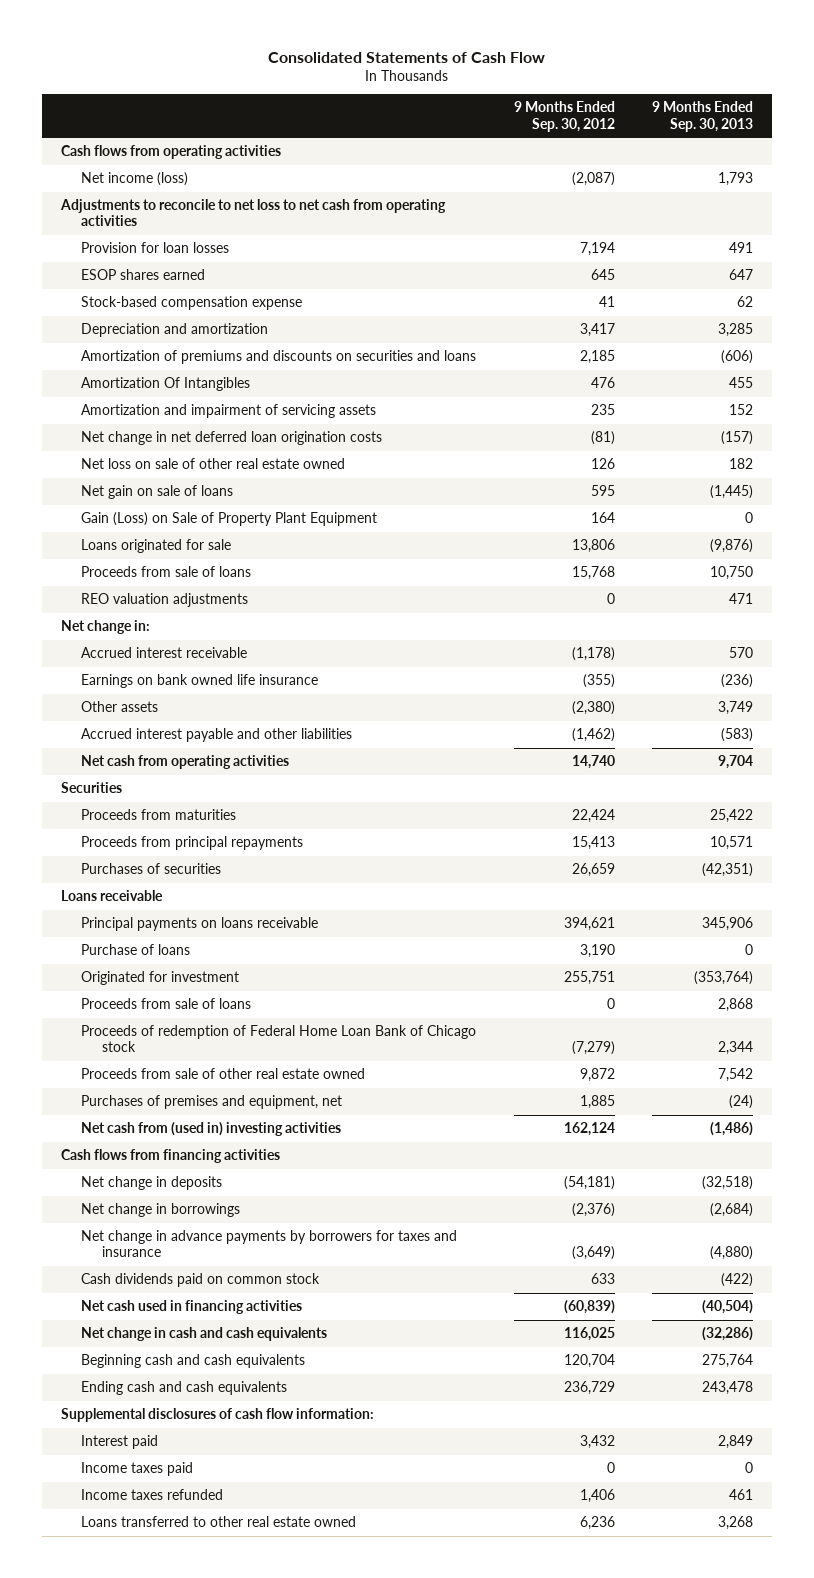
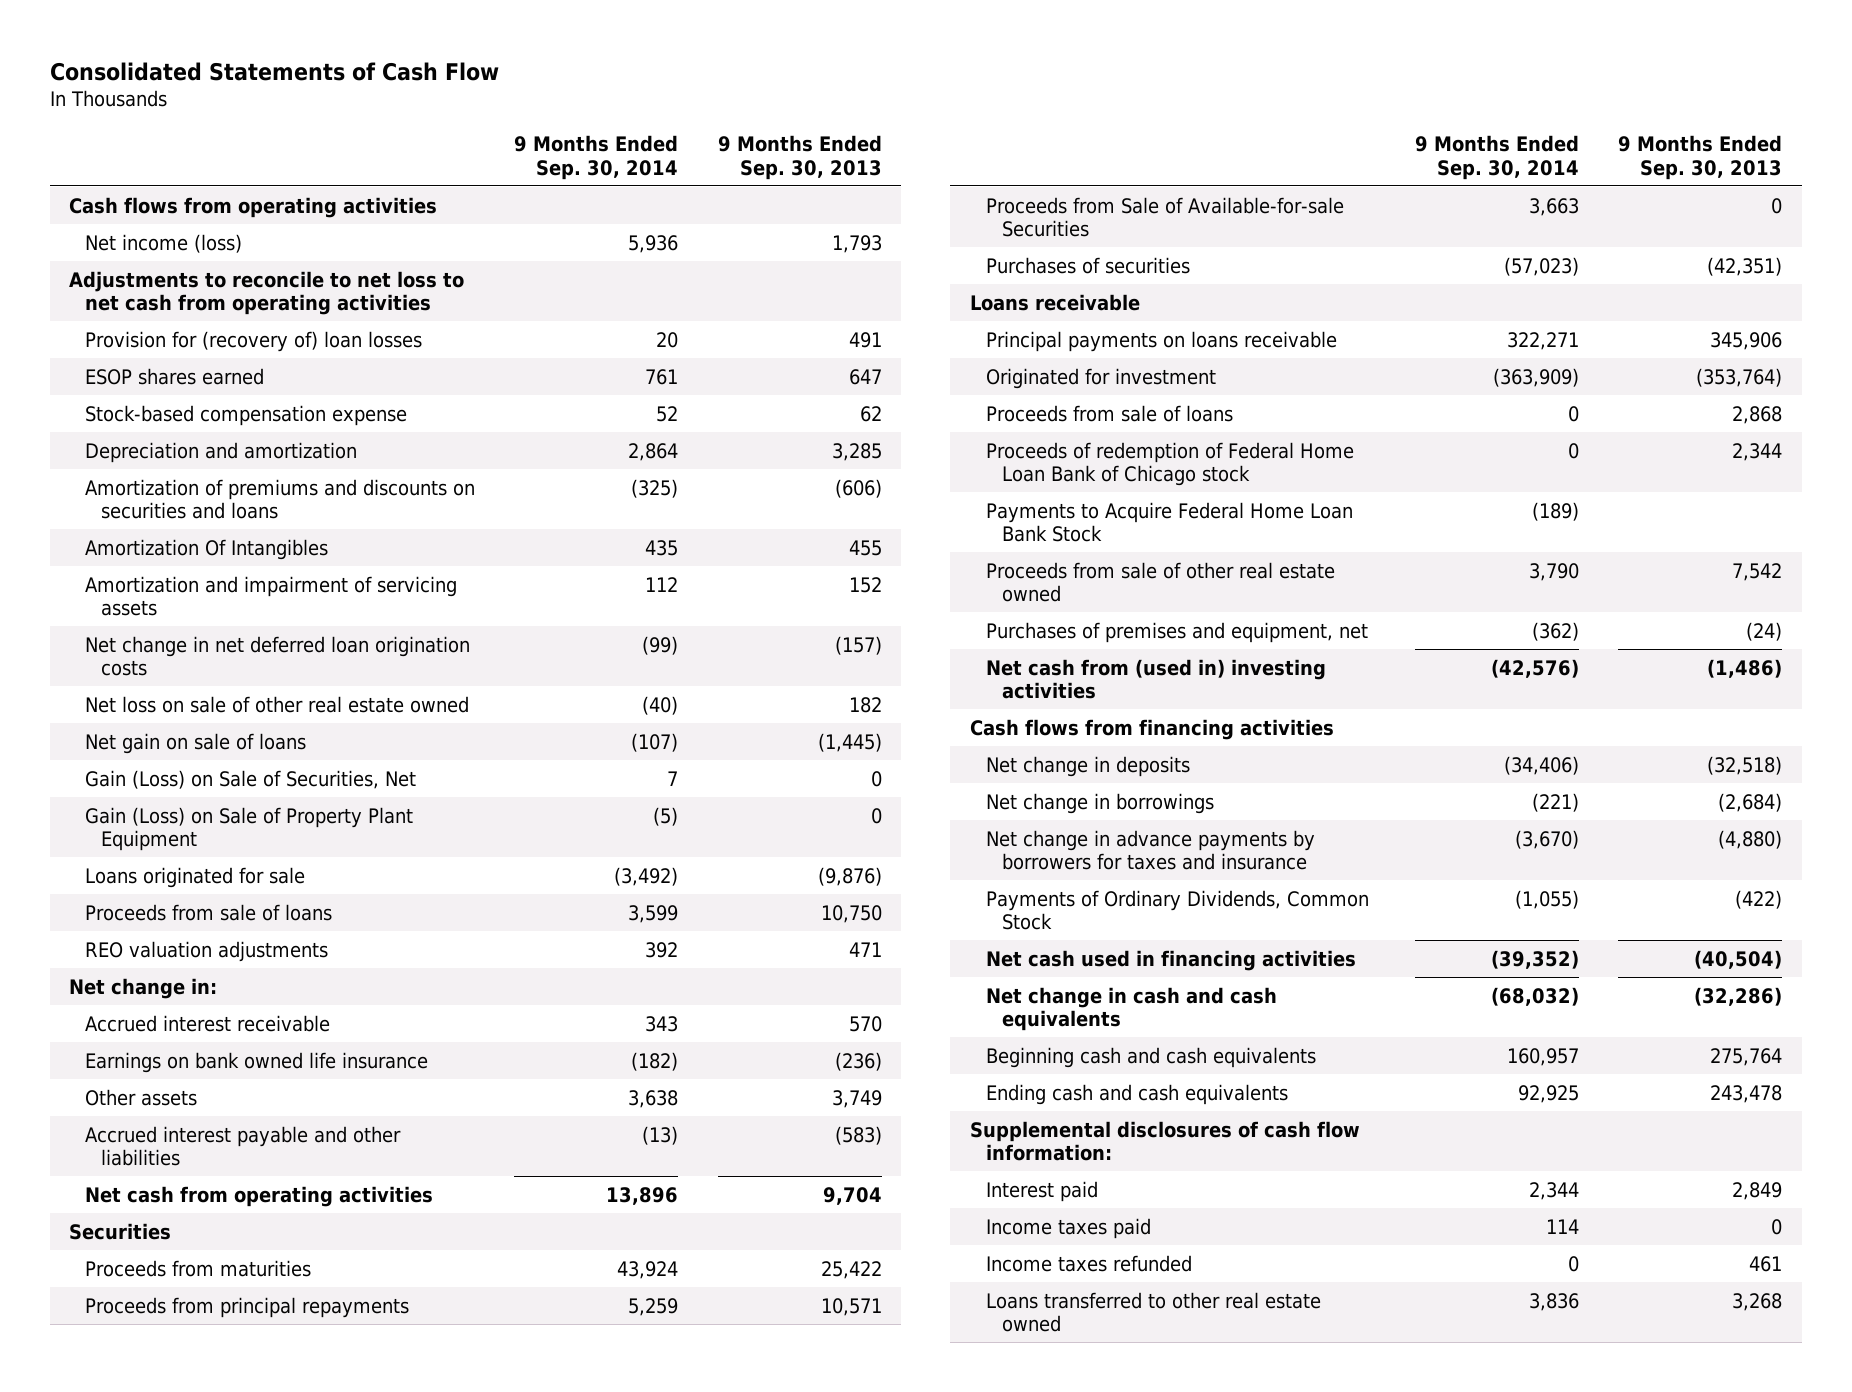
[513,101,615,132] 9 Months Ended Sep. 30, 2012 -> none
none -> [514,135,679,180] 9 Months Ended Sep. 30, 2014
[81,242,230,254] Provision for loan losses -> [85,330,423,352] Provision for (recovery of) loan losses
none -> [85,769,417,789] Gain (Loss) on Sale of Securities, Net
none -> [985,196,1344,237] Proceeds from Sale of Available-for-sale Securities
[81,944,191,956] Purchase of loans -> none
none -> [985,501,1353,542] Payments to Acquire Federal Home Loan Bank Stock
[81,1273,321,1288] Cash dividends paid on common stock -> [985,889,1369,930] Payments of Ordinary Dividends, Common Stock

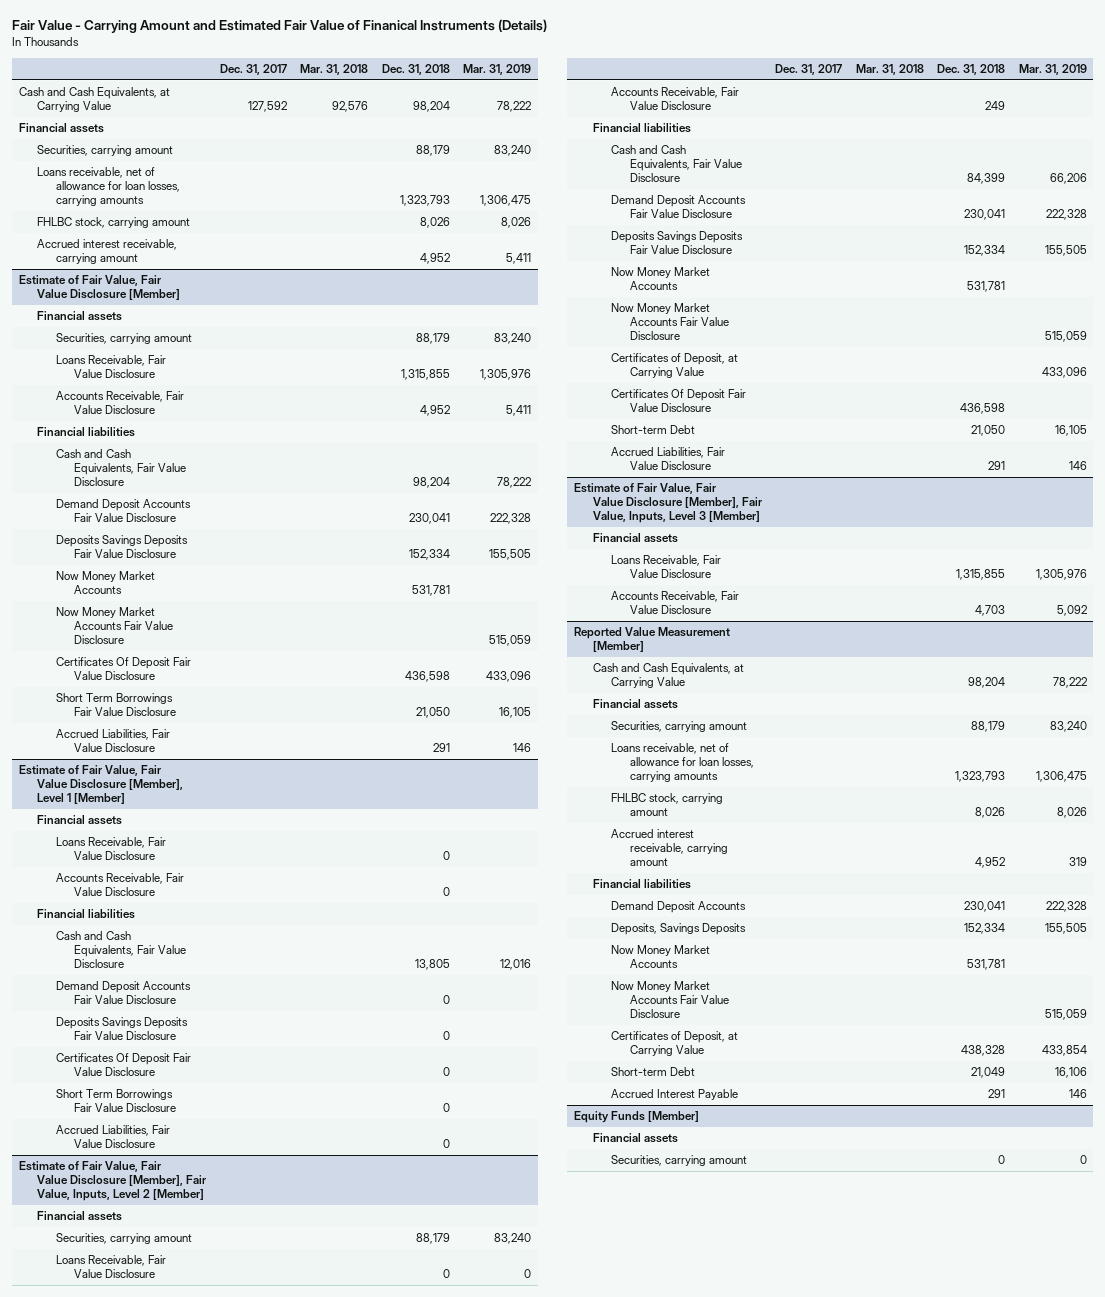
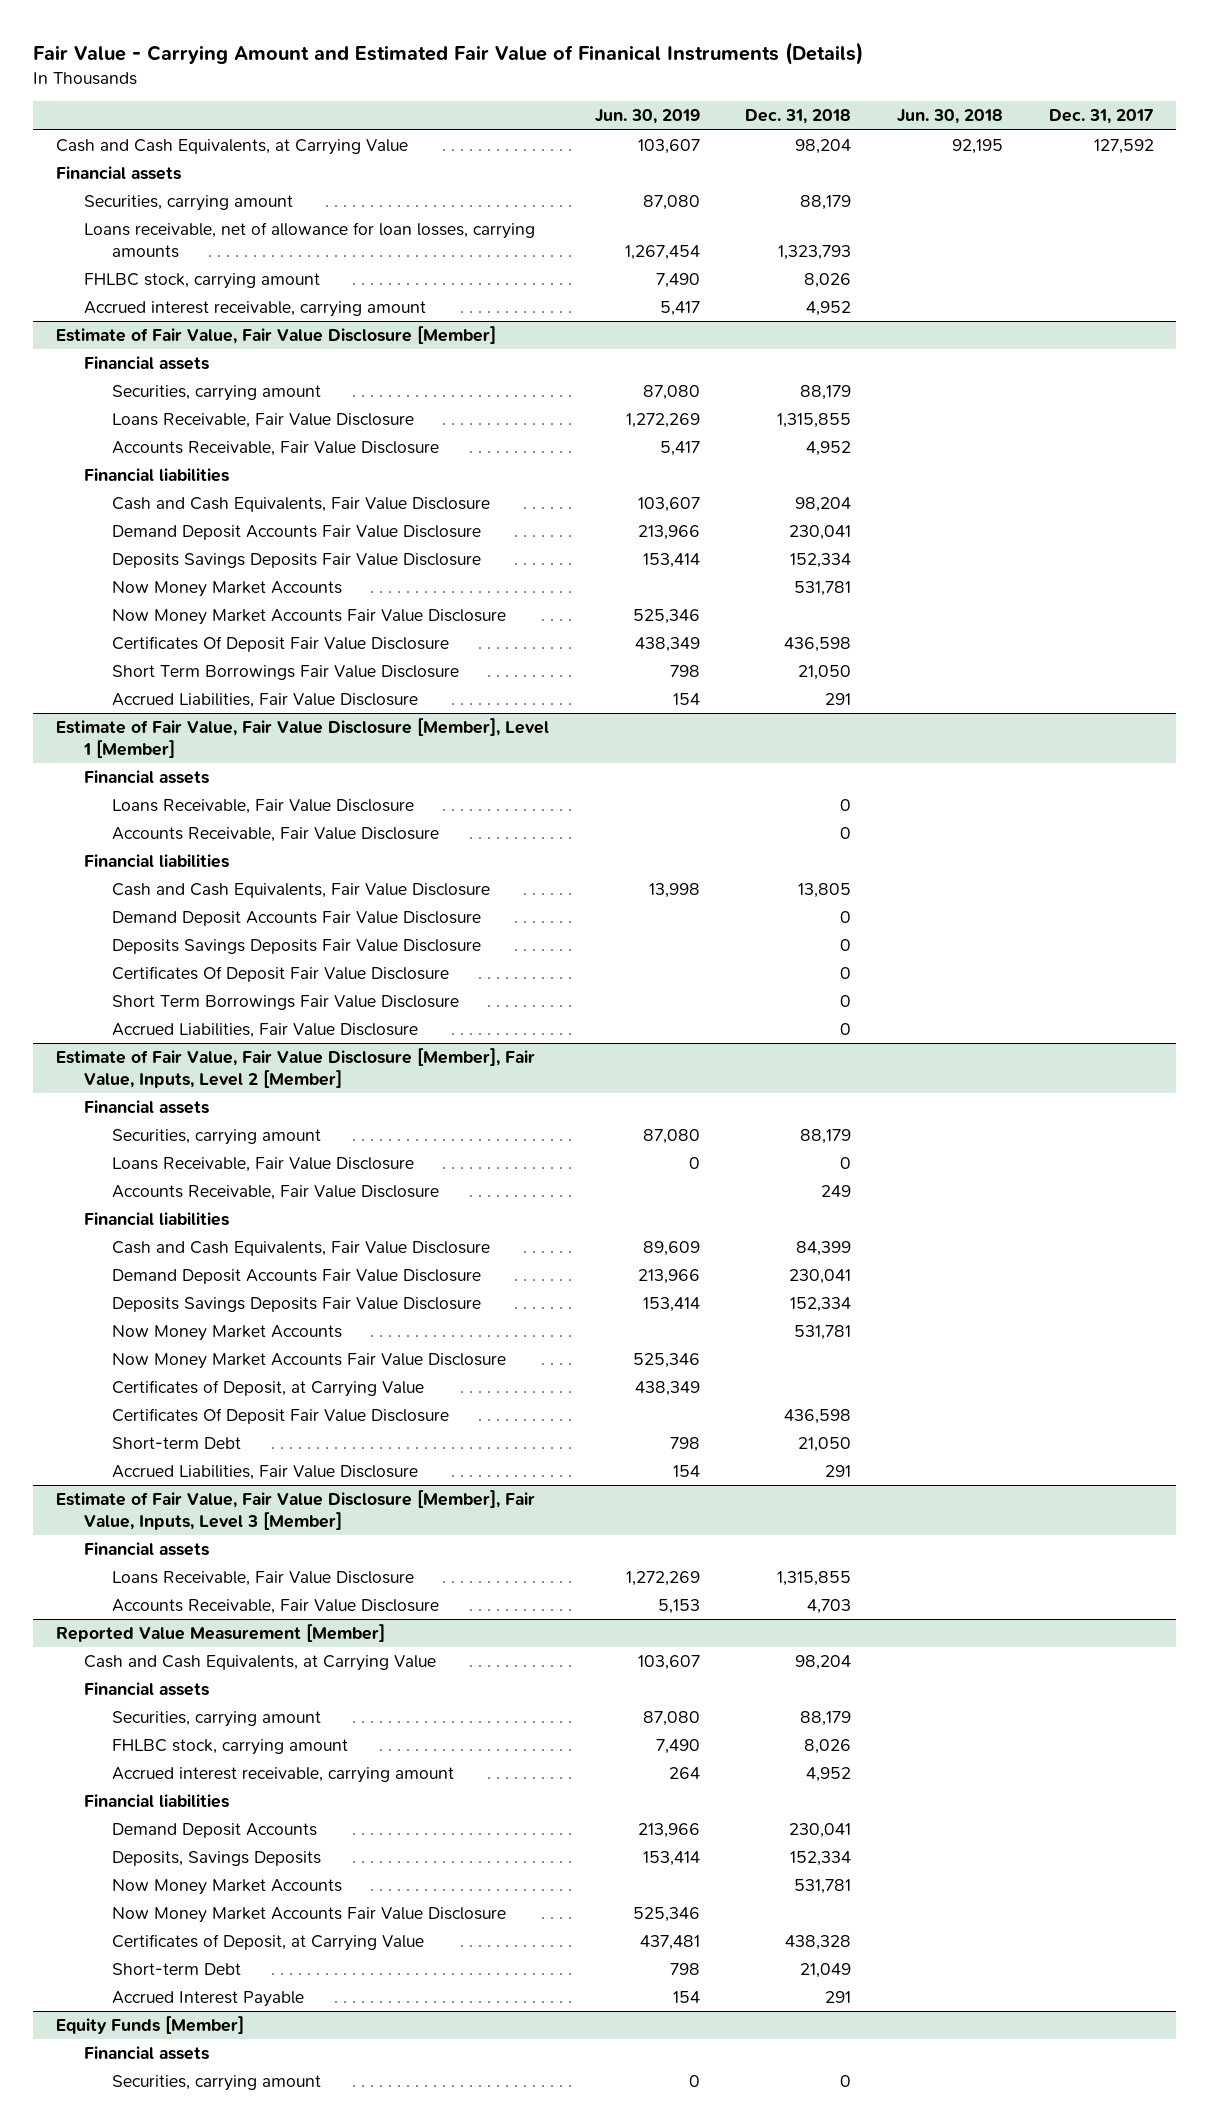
[300,64,369,76] Mar. 31, 2018 -> none
[463,64,532,76] Mar. 31, 2019 -> none
none -> [594,109,700,125] Jun. 30, 2019
none -> [896,109,1003,125] Jun. 30, 2018
[611,743,754,783] Loans receivable, net of allowance for loan losses, carrying amounts -> none

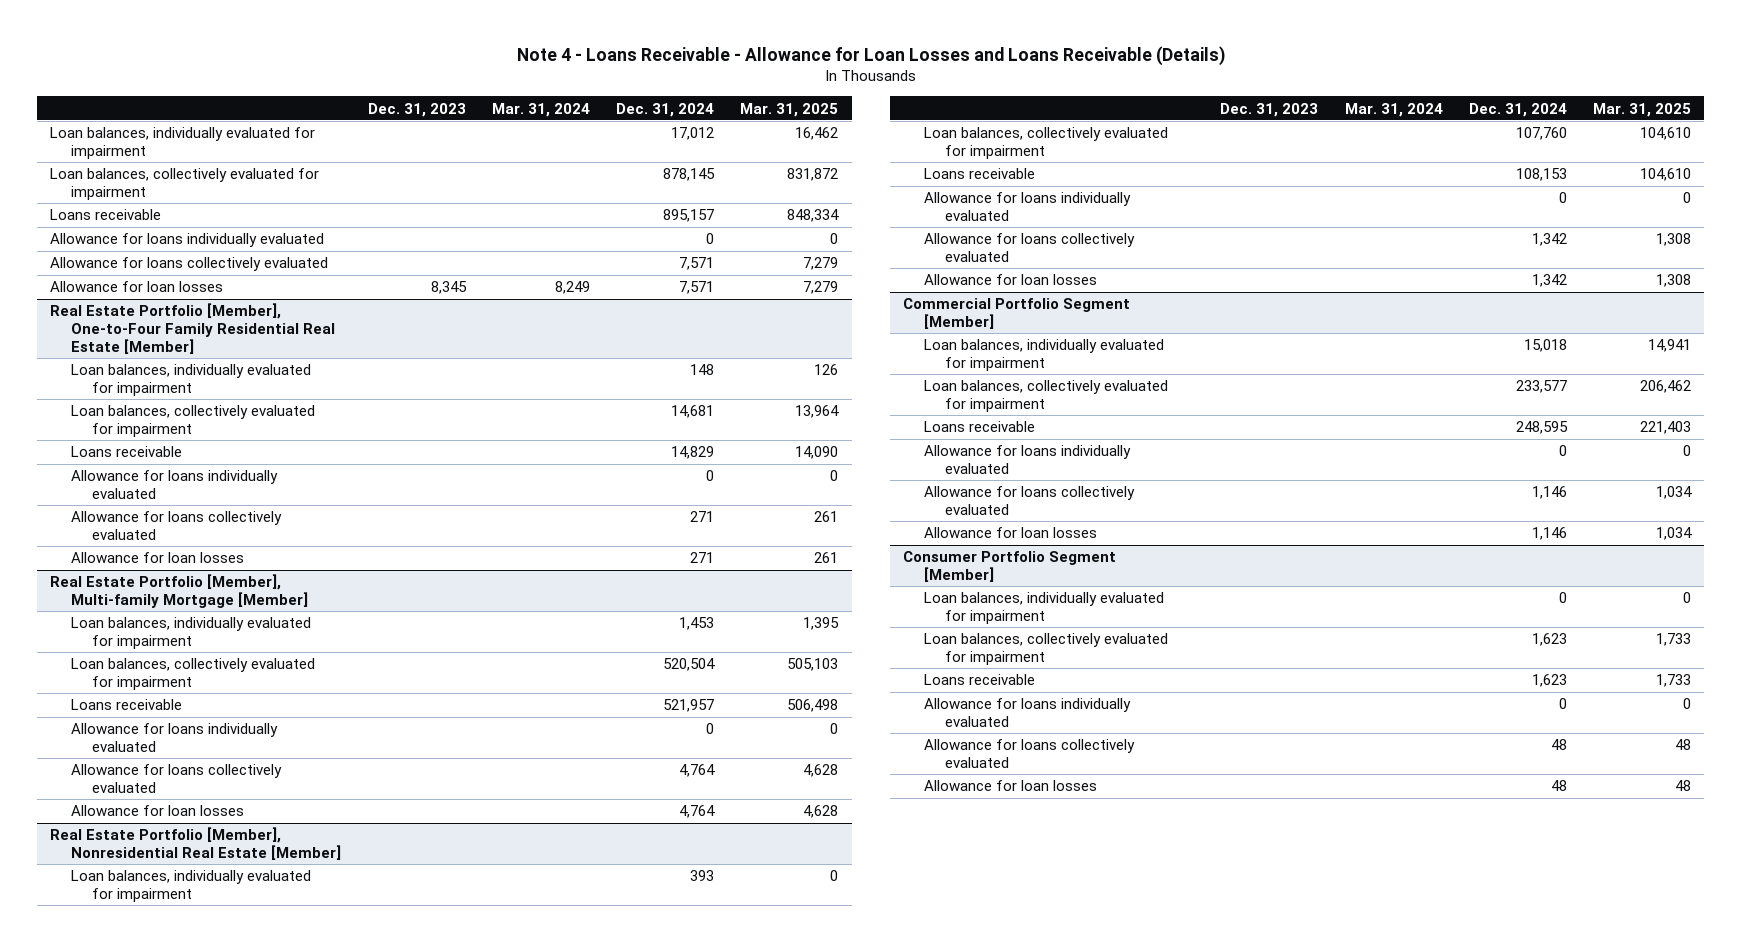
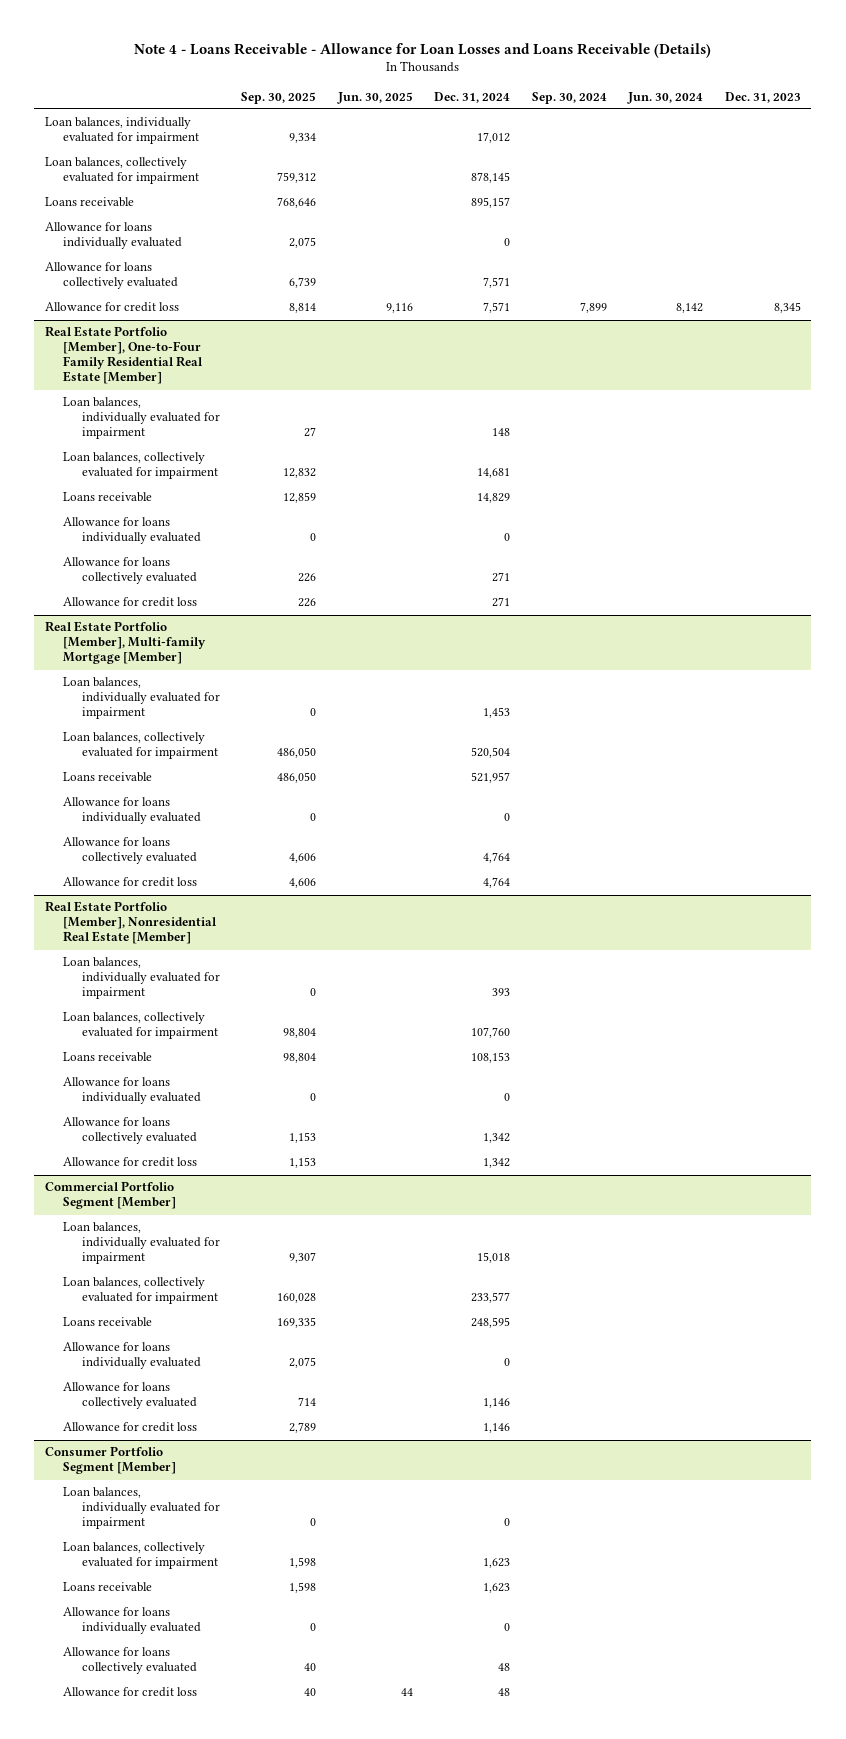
[491,102,590,117] Mar. 31, 2024 -> none
[740,102,839,117] Mar. 31, 2025 -> none
none -> [241,91,317,104] Sep. 30, 2025
none -> [336,91,413,104] Jun. 30, 2025
none -> [531,91,607,104] Sep. 30, 2024
none -> [627,91,704,104] Jun. 30, 2024
[50,281,224,293] Allowance for loan losses -> [44,302,179,313] Allowance for credit loss
[71,552,245,564] Allowance for loan losses -> [63,597,198,608] Allowance for credit loss
[71,805,245,817] Allowance for loan losses -> [63,877,198,888] Allowance for credit loss
[923,274,1097,286] Allowance for loan losses -> [63,1157,198,1168] Allowance for credit loss
[923,527,1097,539] Allowance for loan losses -> [63,1422,198,1433] Allowance for credit loss
[923,780,1097,792] Allowance for loan losses -> [63,1687,198,1698] Allowance for credit loss

